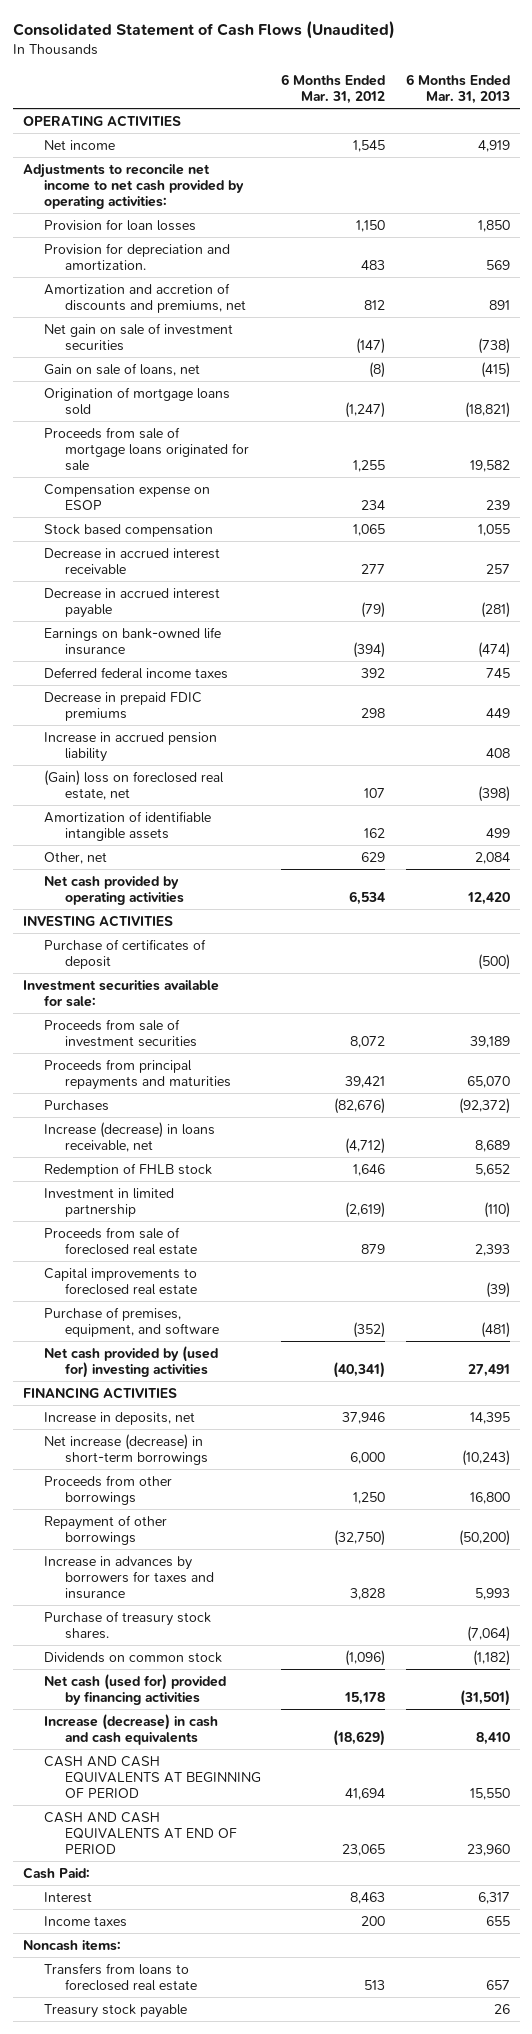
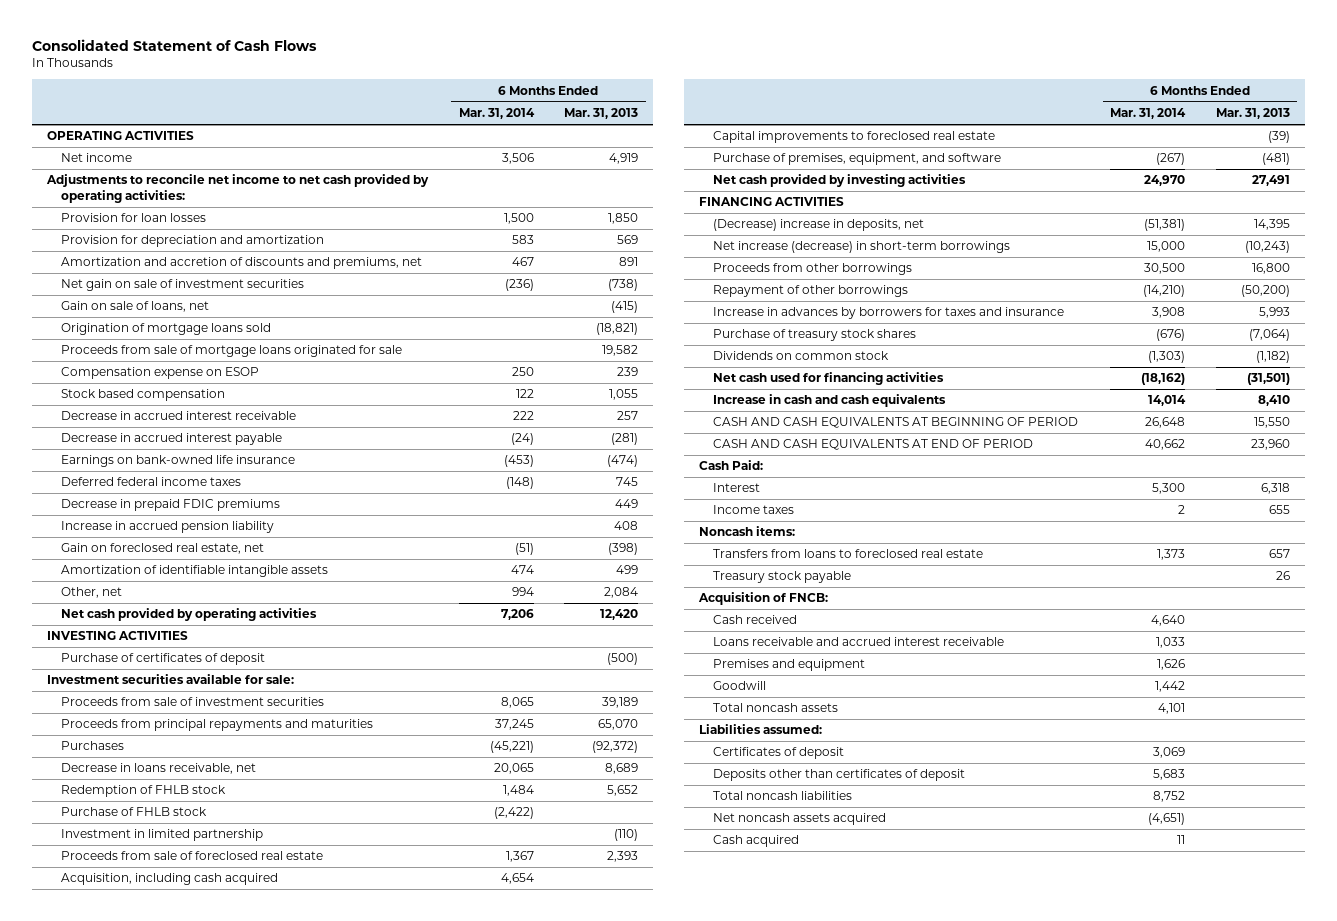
[12,20,395,39] Consolidated Statement of Cash Flows (Unaudited) -> [31,38,317,51] Consolidated Statement of Cash Flows
[281,73,386,104] 6 Months Ended Mar. 31, 2012 -> none
none -> [458,108,535,120] Mar. 31, 2014
[44,242,231,270] Provision for depreciation and amortization. -> [61,235,325,248] Provision for depreciation and amortization
[44,769,225,800] (Gain) loss on foreclosed real estate, net -> [61,543,265,555] Gain on foreclosed real estate, net
[44,1121,216,1152] Increase (decrease) in loans receivable, net -> [61,763,257,775] Decrease in loans receivable, net
none -> [61,807,208,817] Purchase of FHLB stock
none -> [61,873,279,886] Acquisition, including cash acquired
[44,1345,219,1378] Net cash provided by (used for) investing activities -> [712,174,966,188] Net cash provided by investing activities
[44,1411,196,1425] Increase in deposits, net -> [712,219,924,232] (Decrease) increase in deposits, net
[44,1610,212,1639] Purchase of treasury stock shares. -> [712,329,916,342] Purchase of treasury stock shares
[44,1673,227,1705] Net cash (used for) provided by financing activities -> [712,372,944,386] Net cash used for financing activities
[44,1713,219,1745] Increase (decrease) in cash and cash equivalents -> [712,394,946,408] Increase in cash and cash equivalents
[477,1891,510,1904] 6,317 -> [1260,483,1290,495] 6,318
none -> [697,592,828,606] Acquisition of FNCB:
none -> [712,615,797,625] Cash received
none -> [712,637,1004,647] Loans receivable and accrued interest receivable
none -> [712,659,865,672] Premises and equipment
none -> [712,681,766,691] Goodwill
none -> [712,703,838,713] Total noncash assets
none -> [698,724,822,735] Liabilities assumed:
none -> [712,747,844,760] Certificates of deposit
none -> [712,769,965,782] Deposits other than certificates of deposit
none -> [712,791,852,801] Total noncash liabilities
none -> [712,813,886,826] Net noncash assets acquired
none -> [712,835,799,848] Cash acquired

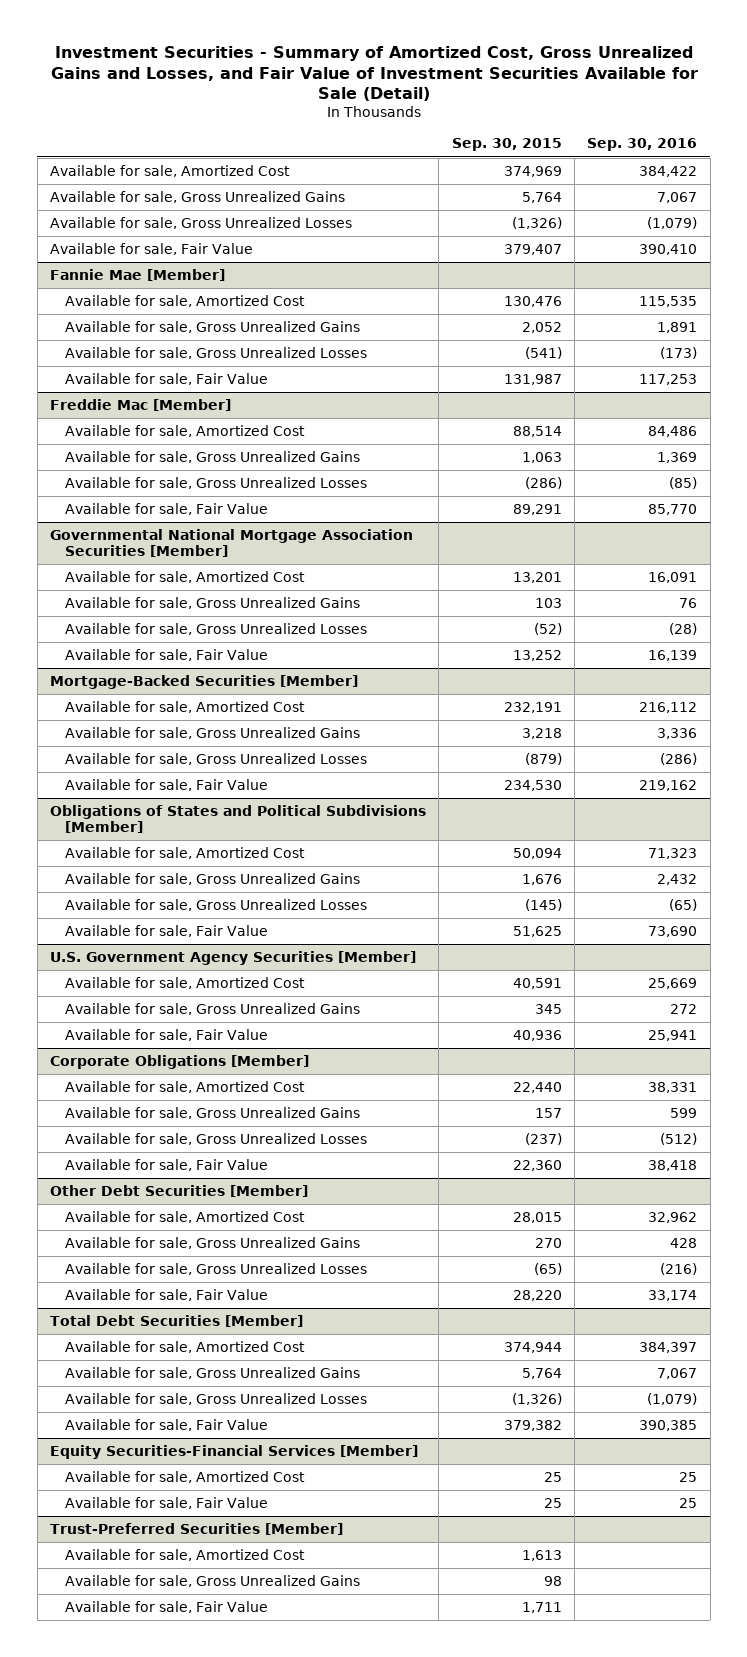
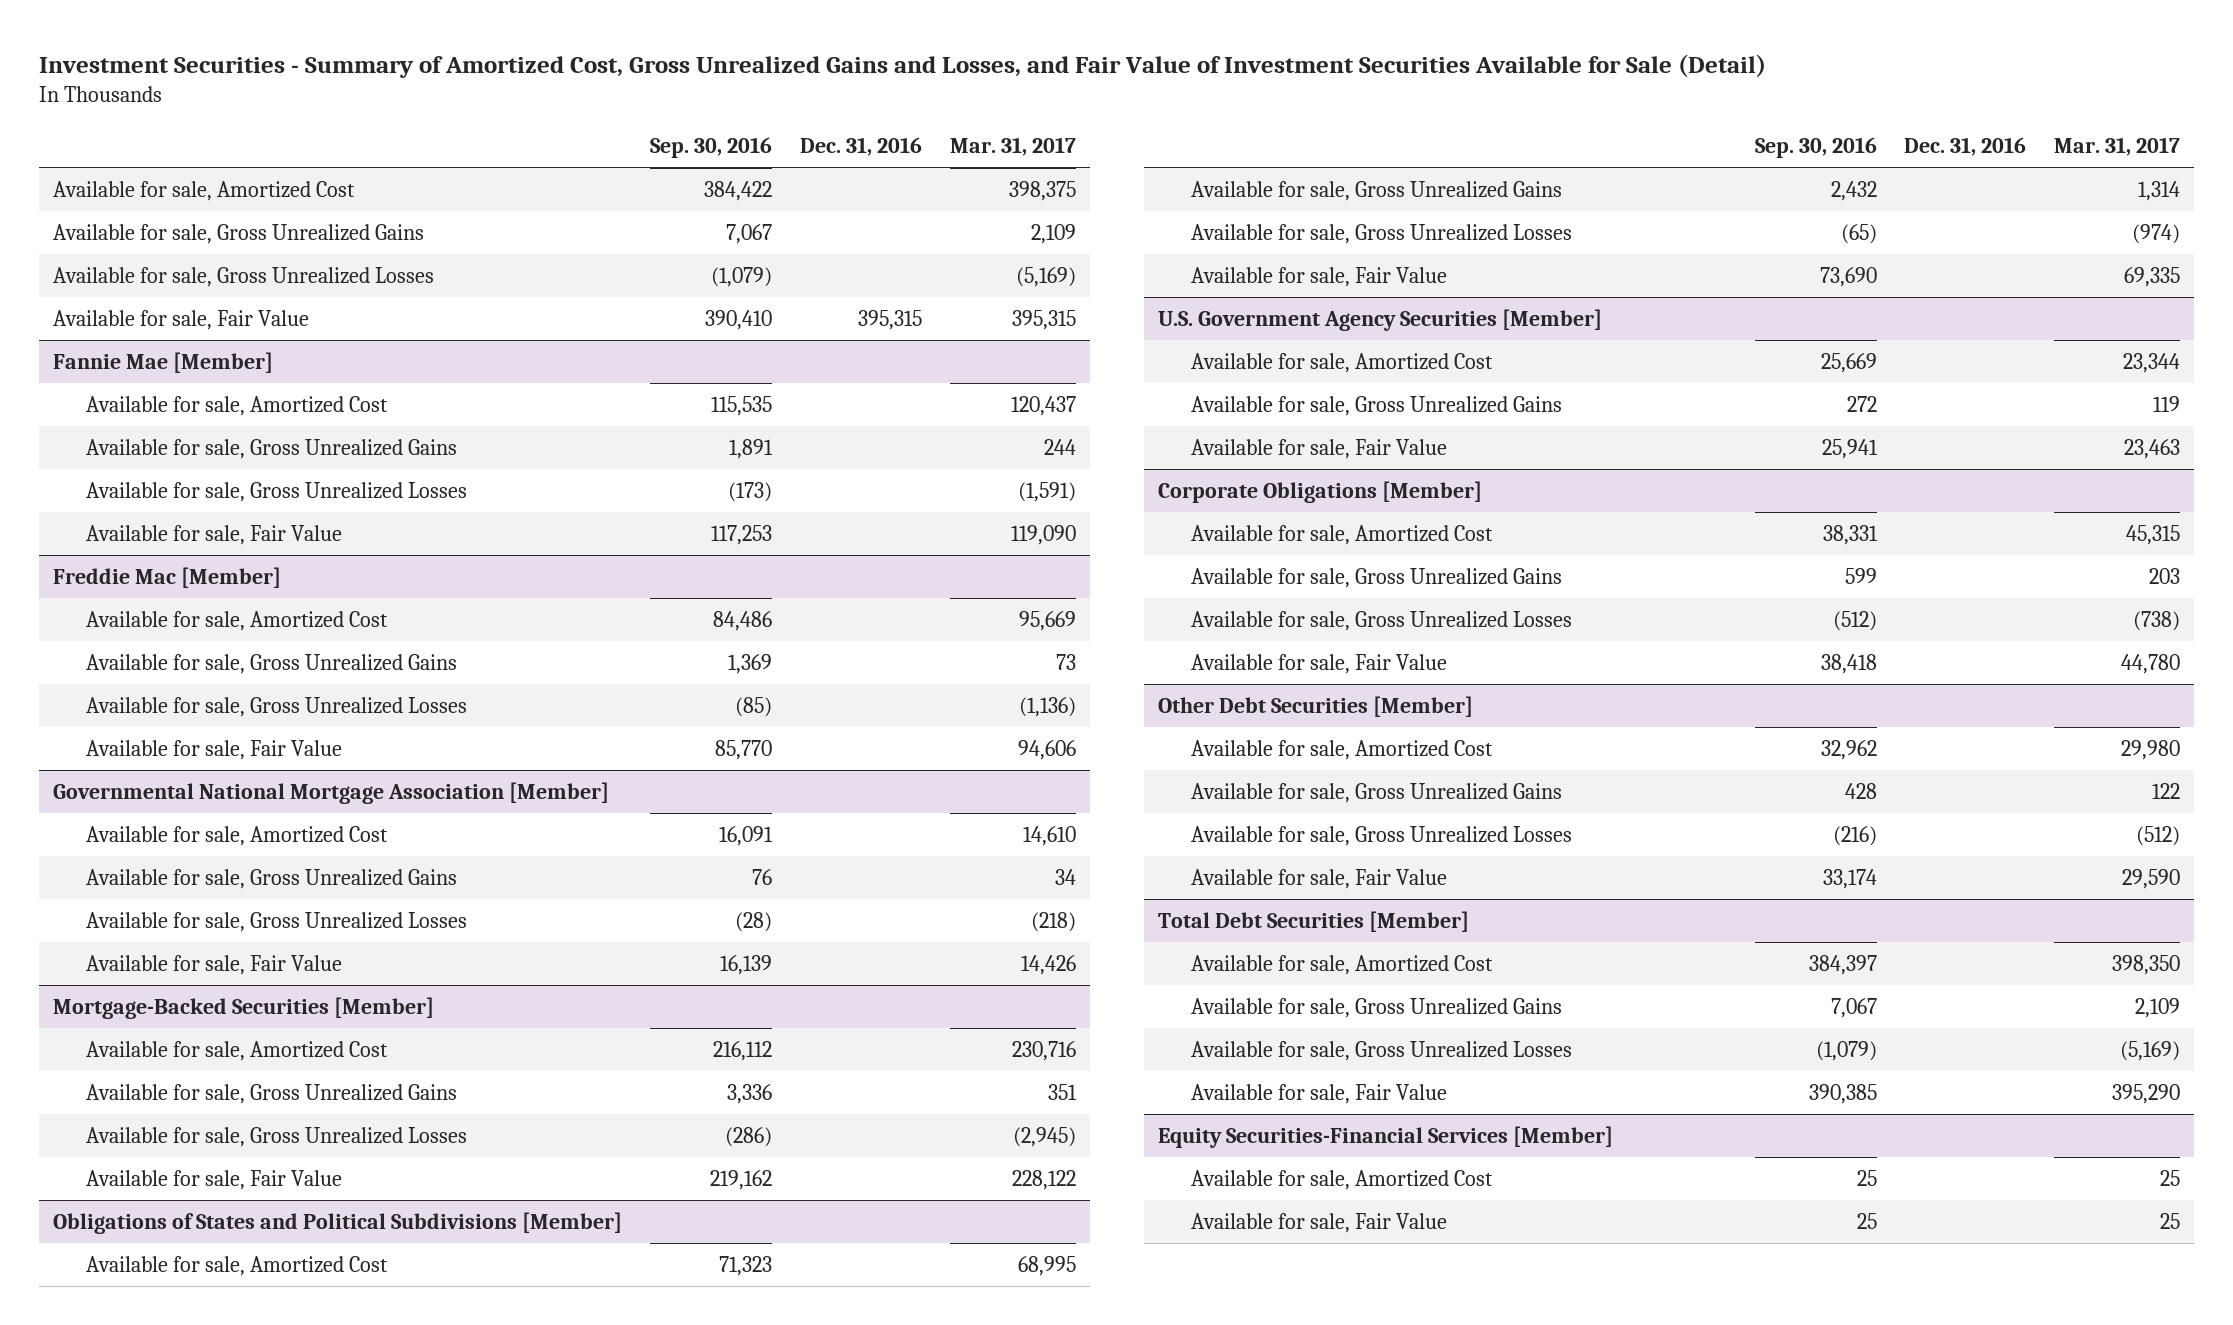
[451,138,562,152] Sep. 30, 2015 -> none
none -> [799,136,922,156] Dec. 31, 2016
none -> [949,136,1076,156] Mar. 31, 2017
[50,529,414,558] Governmental National Mortgage Association Securities [Member] -> [53,782,610,805] Governmental National Mortgage Association [Member]
[50,1523,344,1536] Trust-Preferred Securities [Member] -> none
[64,1549,305,1562] Available for sale, Amortized Cost -> none
[64,1575,360,1588] Available for sale, Gross Unrealized Gains -> none
[64,1601,268,1614] Available for sale, Fair Value -> none

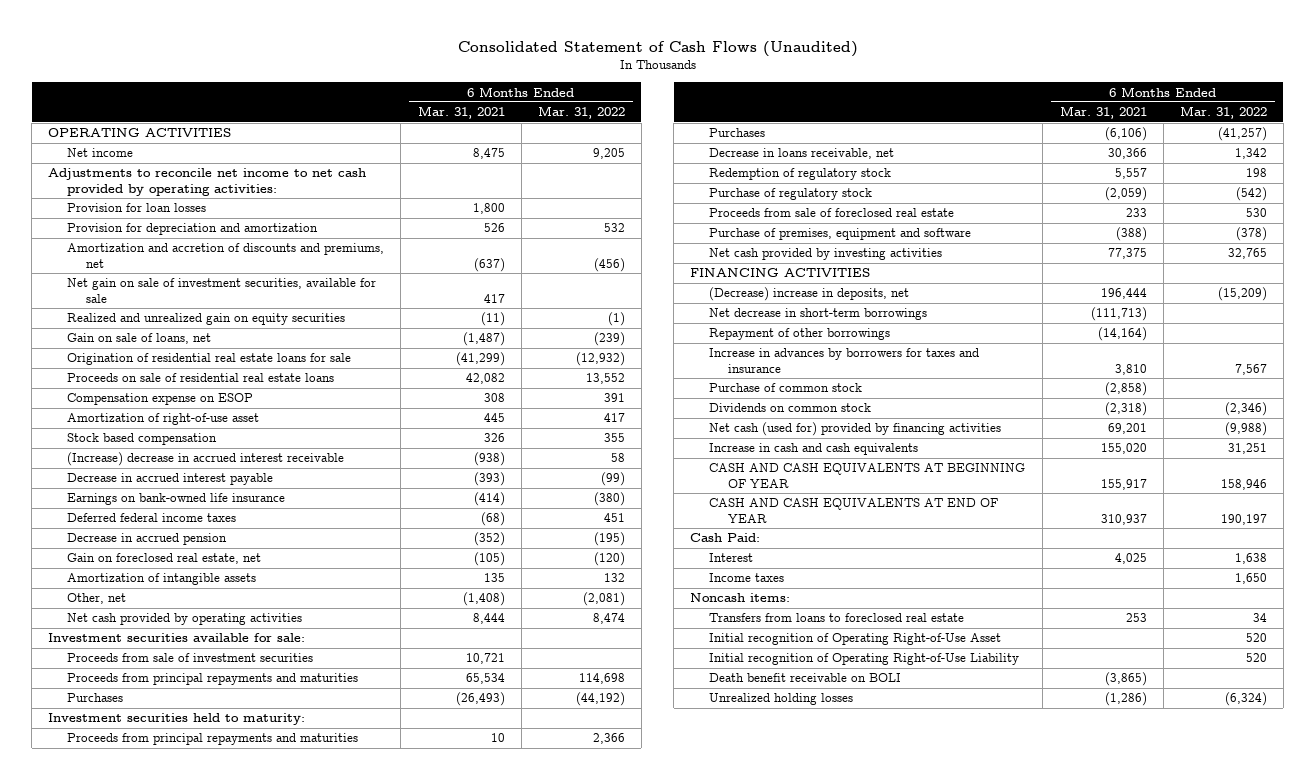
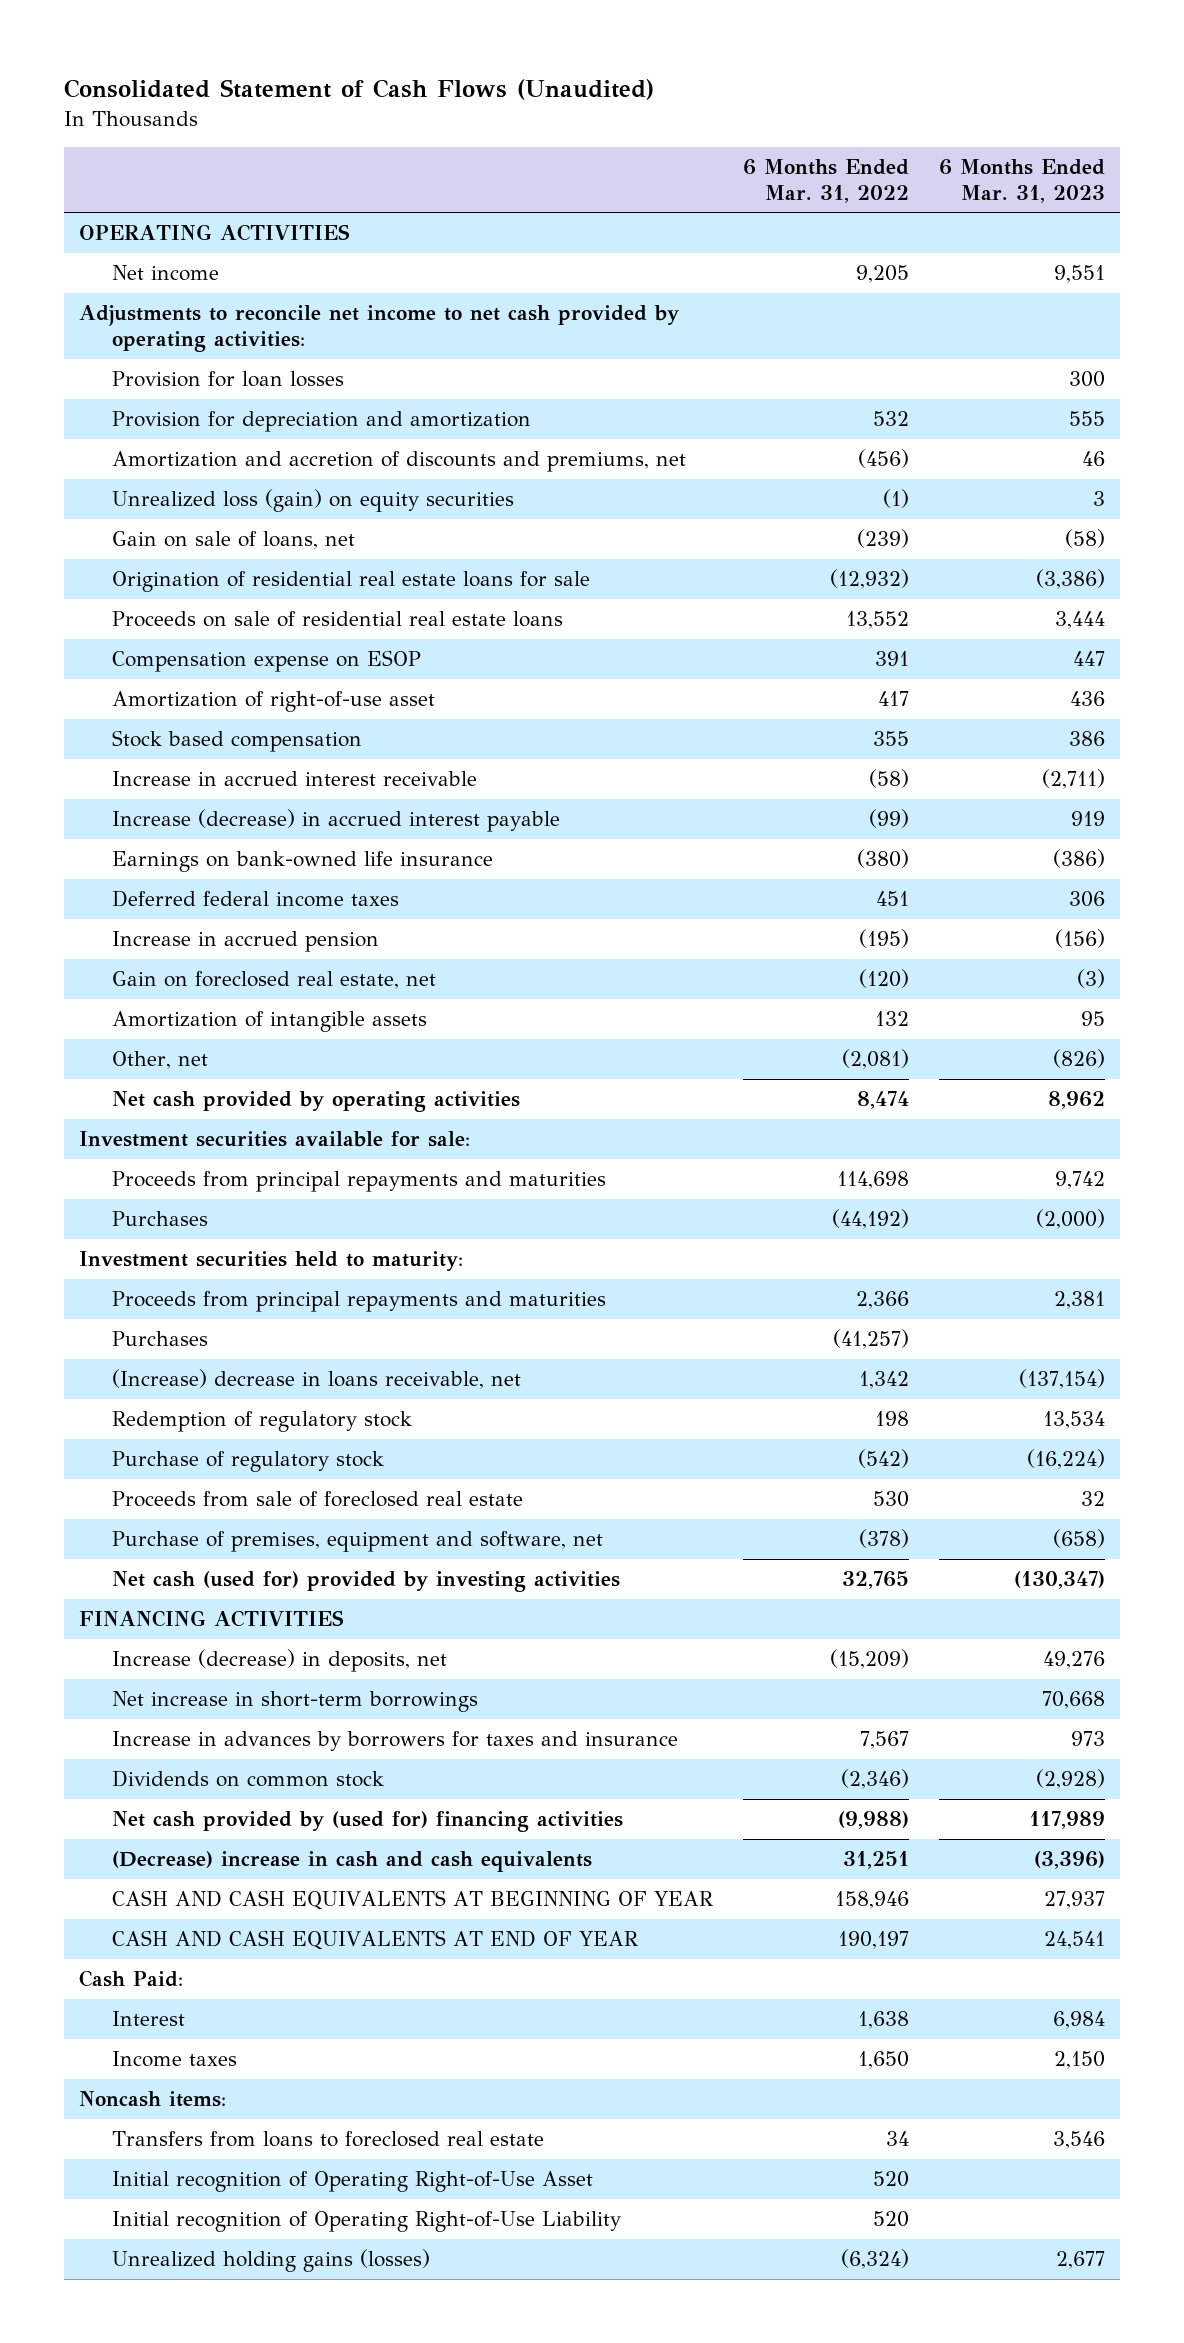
[417,106,505,120] Mar. 31, 2021 -> none
none -> [938,158,1105,204] 6 Months Ended Mar. 31, 2023
[67,278,377,303] Net gain on sale of investment securities, available for sale -> none
[67,313,346,326] Realized and unrealized gain on equity securities -> [112,489,515,513] Unrealized loss (gain) on equity securities
[67,452,345,467] (Increase) decrease in accrued interest receivable -> [112,771,478,787] Increase in accrued interest receivable
[610,453,625,463] 58 -> [868,769,909,789] (58)
[67,473,274,486] Decrease in accrued interest payable -> [112,809,561,833] Increase (decrease) in accrued interest payable
[67,533,228,546] Decrease in accrued pension -> [112,931,380,953] Increase in accrued pension
[67,653,314,663] Proceeds from sale of investment securities -> none
[709,148,895,160] Decrease in loans receivable, net -> [112,1369,522,1390] (Increase) decrease in loans receivable, net
[709,228,972,241] Purchase of premises, equipment and software -> [112,1531,604,1553] Purchase of premises, equipment and software, net
[709,248,943,261] Net cash provided by investing activities -> [112,1571,621,1593] Net cash (used for) provided by investing activities
[709,328,891,341] Repayment of other borrowings -> none
[709,287,910,302] (Decrease) increase in deposits, net -> [112,1649,448,1673] Increase (decrease) in deposits, net
[709,308,928,321] Net decrease in short-term borrowings -> [112,1691,479,1713] Net increase in short-term borrowings
[709,383,863,393] Purchase of common stock -> none
[709,422,1002,437] Net cash (used for) provided by financing activities -> [112,1811,624,1833] Net cash provided by (used for) financing activities
[709,443,919,456] Increase in cash and cash equivalents -> [112,1851,593,1873] (Decrease) increase in cash and cash equivalents
[709,673,902,683] Death benefit receivable on BOLI -> none
[709,693,854,706] Unrealized holding losses -> [112,2249,431,2273] Unrealized holding gains (losses)

